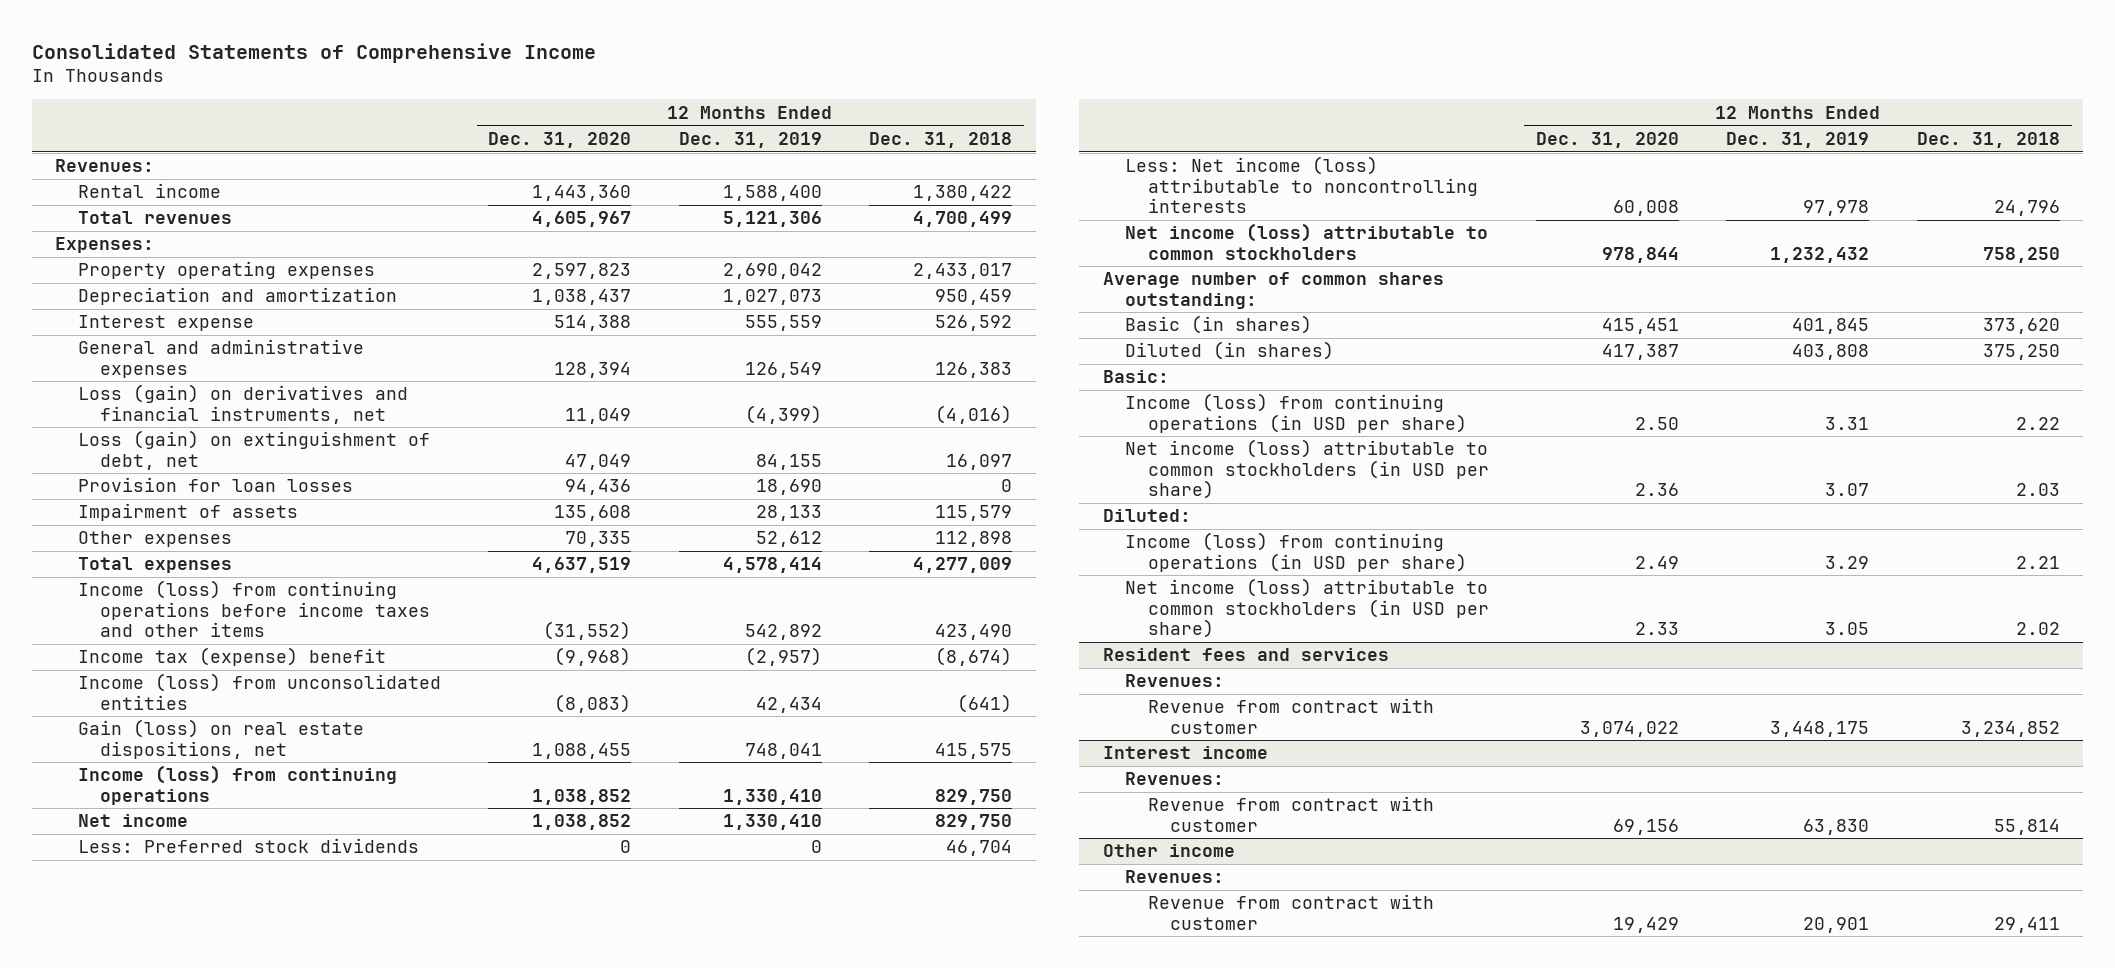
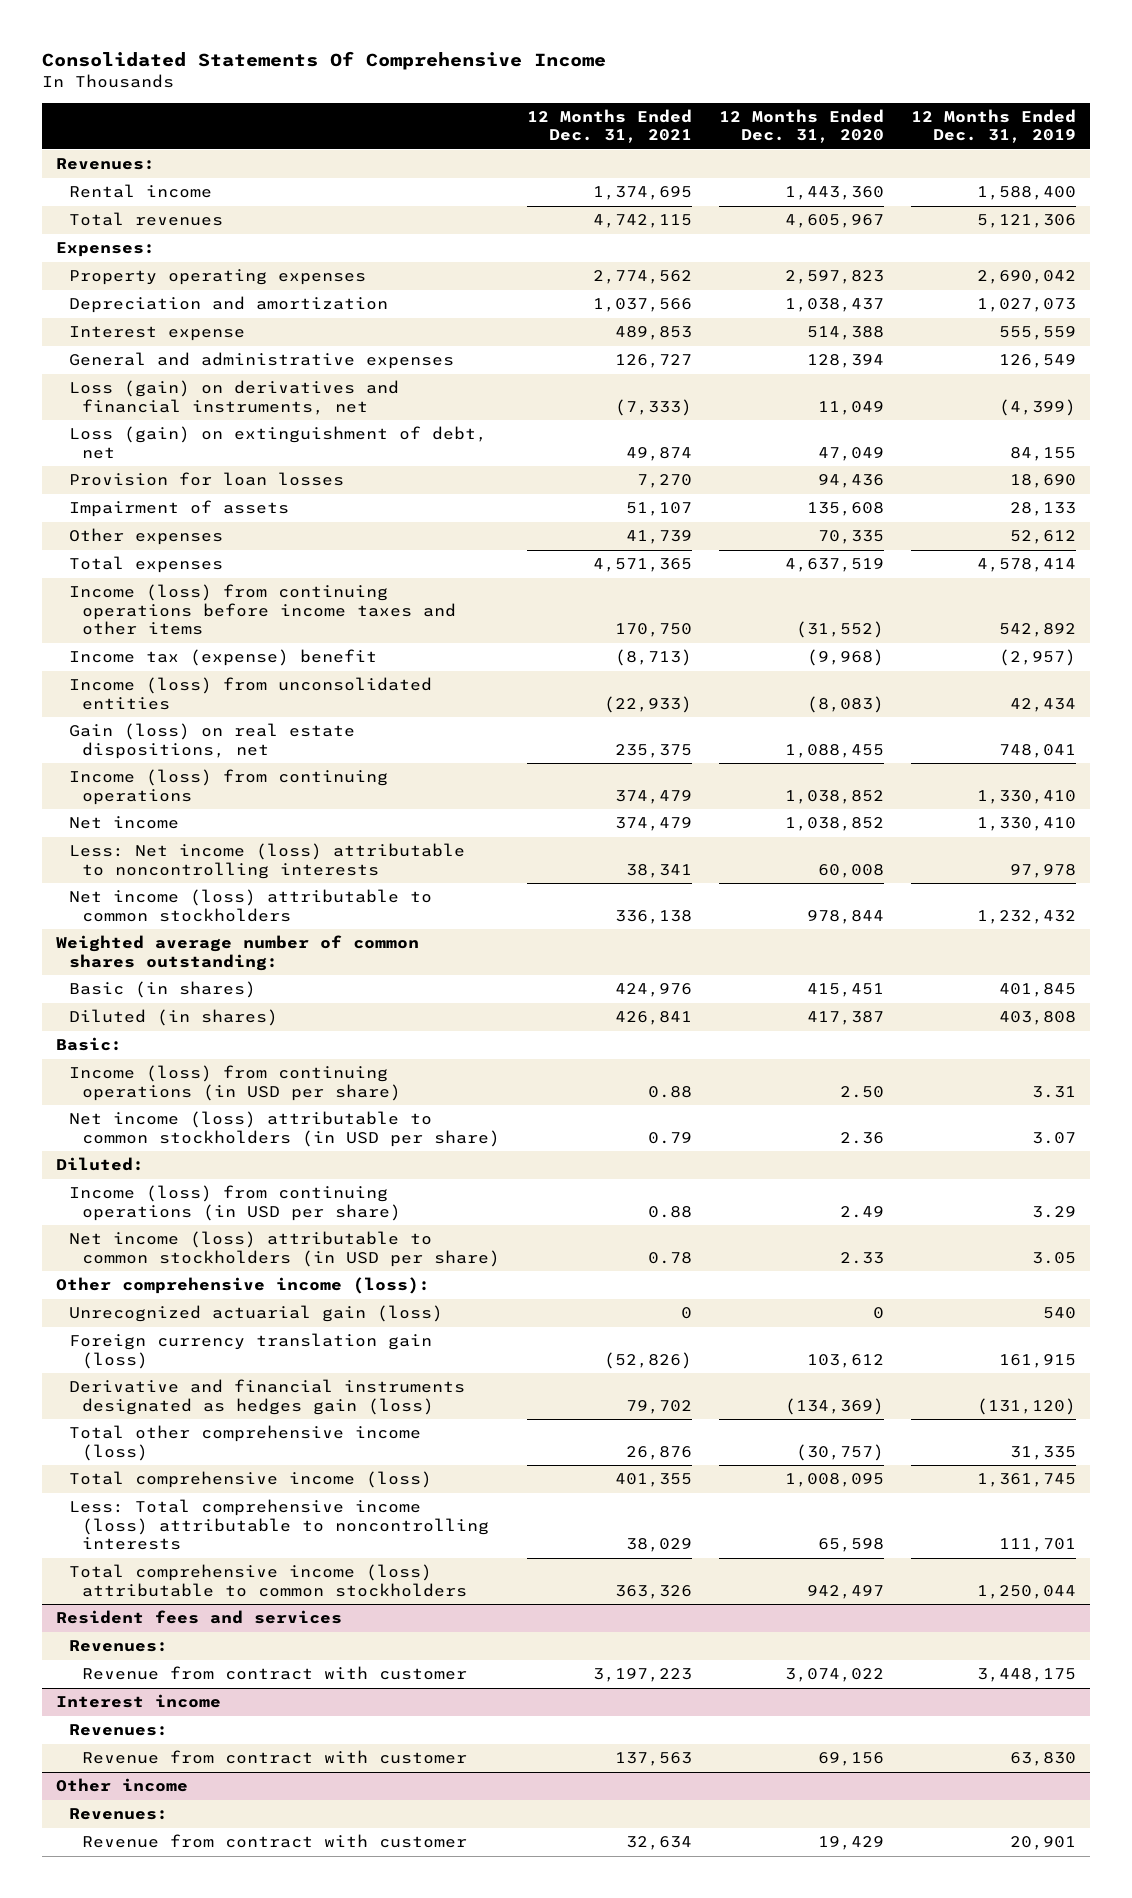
[31,42,596,63] Consolidated Statements of Comprehensive Income -> [42,51,607,71] Consolidated Statements Of Comprehensive Income
[869,131,1013,148] Dec. 31, 2018 -> none
none -> [526,108,692,144] 12 Months Ended Dec. 31, 2021
[77,838,419,854] Less: Preferred stock dividends -> none
[1102,272,1444,309] Average number of common shares outstanding: -> [55,935,419,971] Weighted average number of common shares outstanding:
none -> [55,1277,430,1295] Other comprehensive income (loss):
none -> [68,1305,443,1323] Unrecognized actuarial gain (loss)
none -> [68,1333,432,1369] Foreign currency translation gain (loss)
none -> [68,1379,465,1415] Derivative and financial instruments designated as hedges gain (loss)
none -> [68,1425,421,1461] Total other comprehensive income (loss)
none -> [68,1471,432,1489] Total comprehensive income (loss)
none -> [68,1499,489,1551] Less: Total comprehensive income (loss) attributable to noncontrolling interests
none -> [68,1564,467,1597] Total comprehensive income (loss) attributable to common stockholders

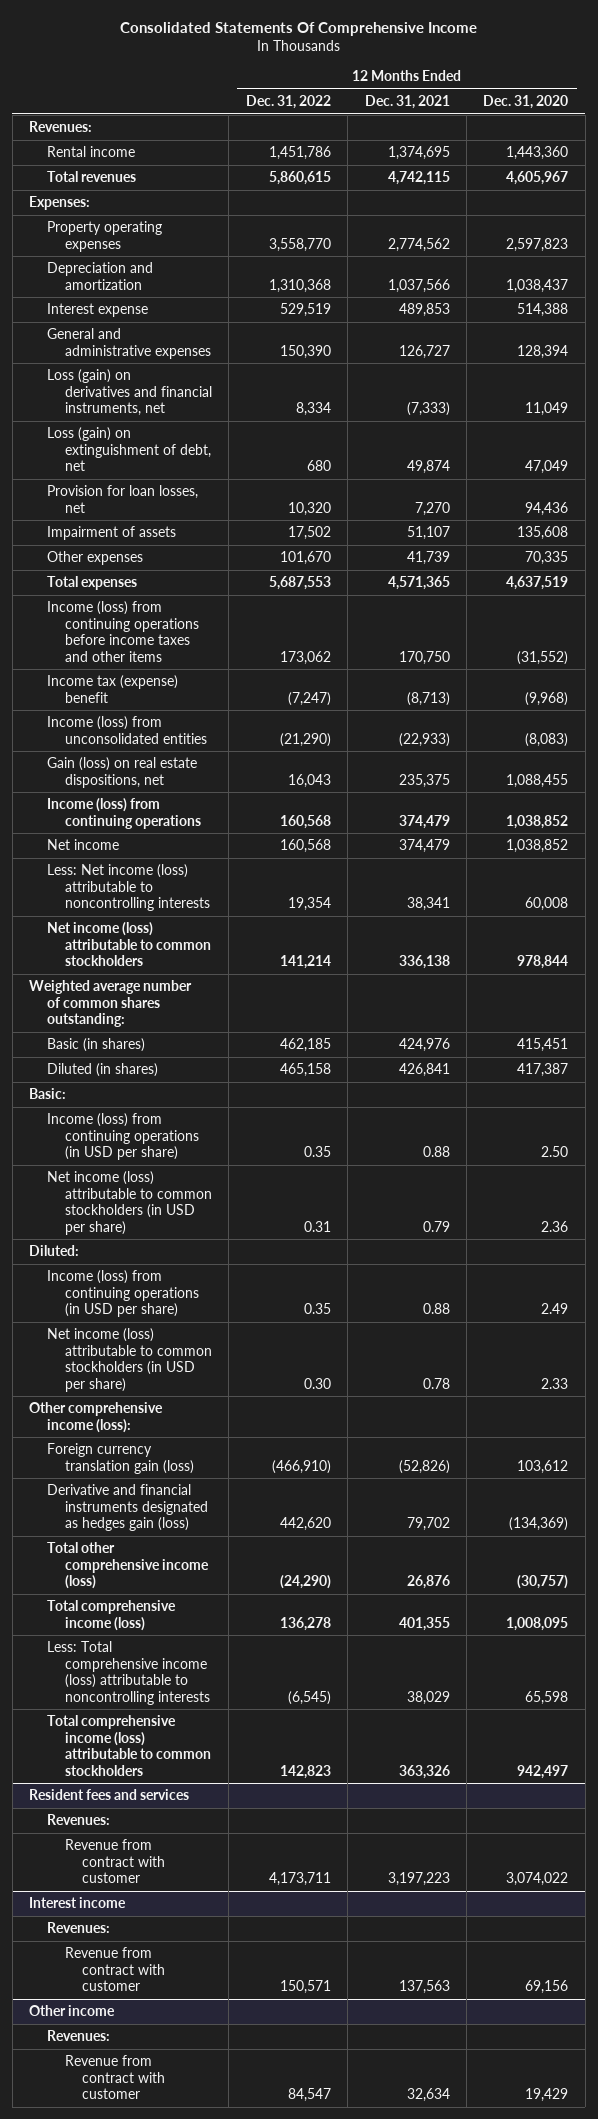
[910,108,1076,144] 12 Months Ended Dec. 31, 2019 -> none
none -> [245,95,331,110] Dec. 31, 2022
[68,472,344,487] Provision for loan losses -> [46,485,198,513] Provision for loan losses, net
[68,1305,443,1323] Unrecognized actuarial gain (loss) -> none

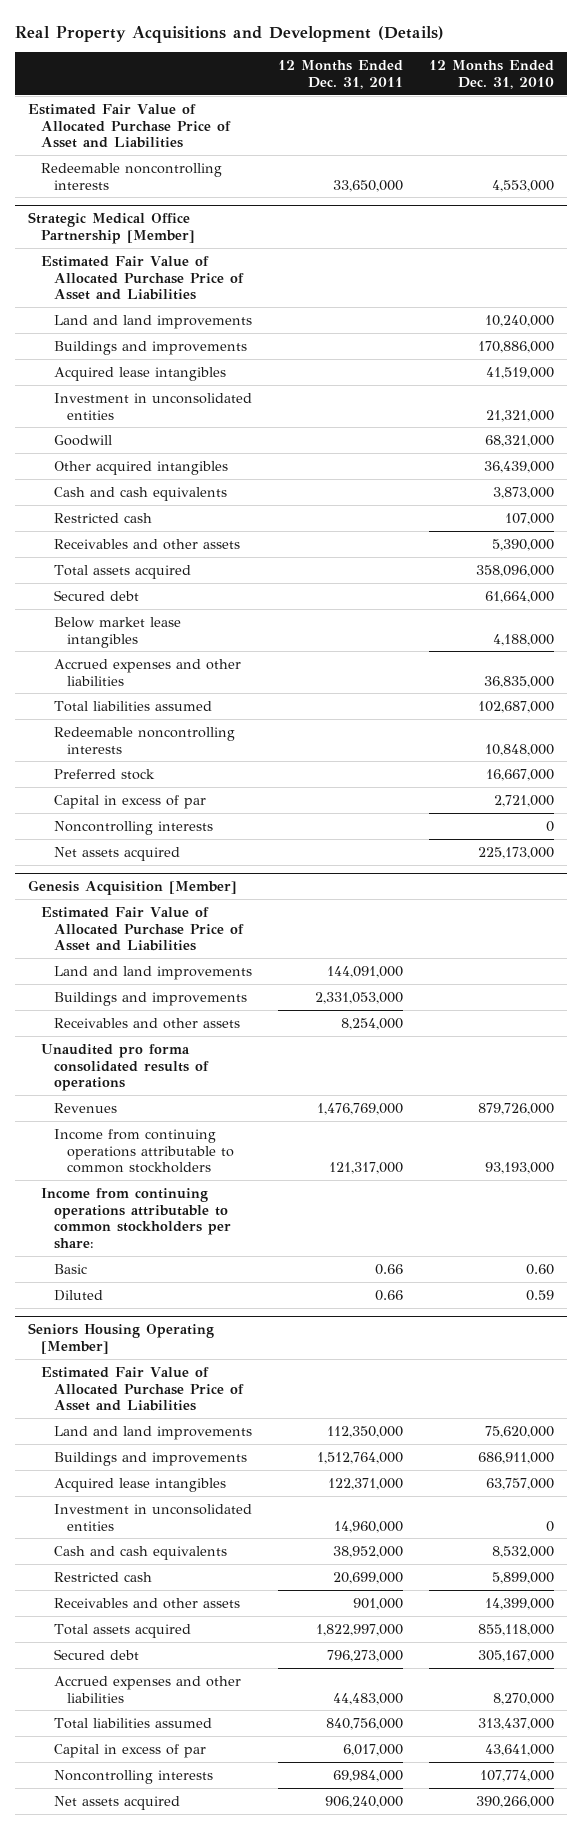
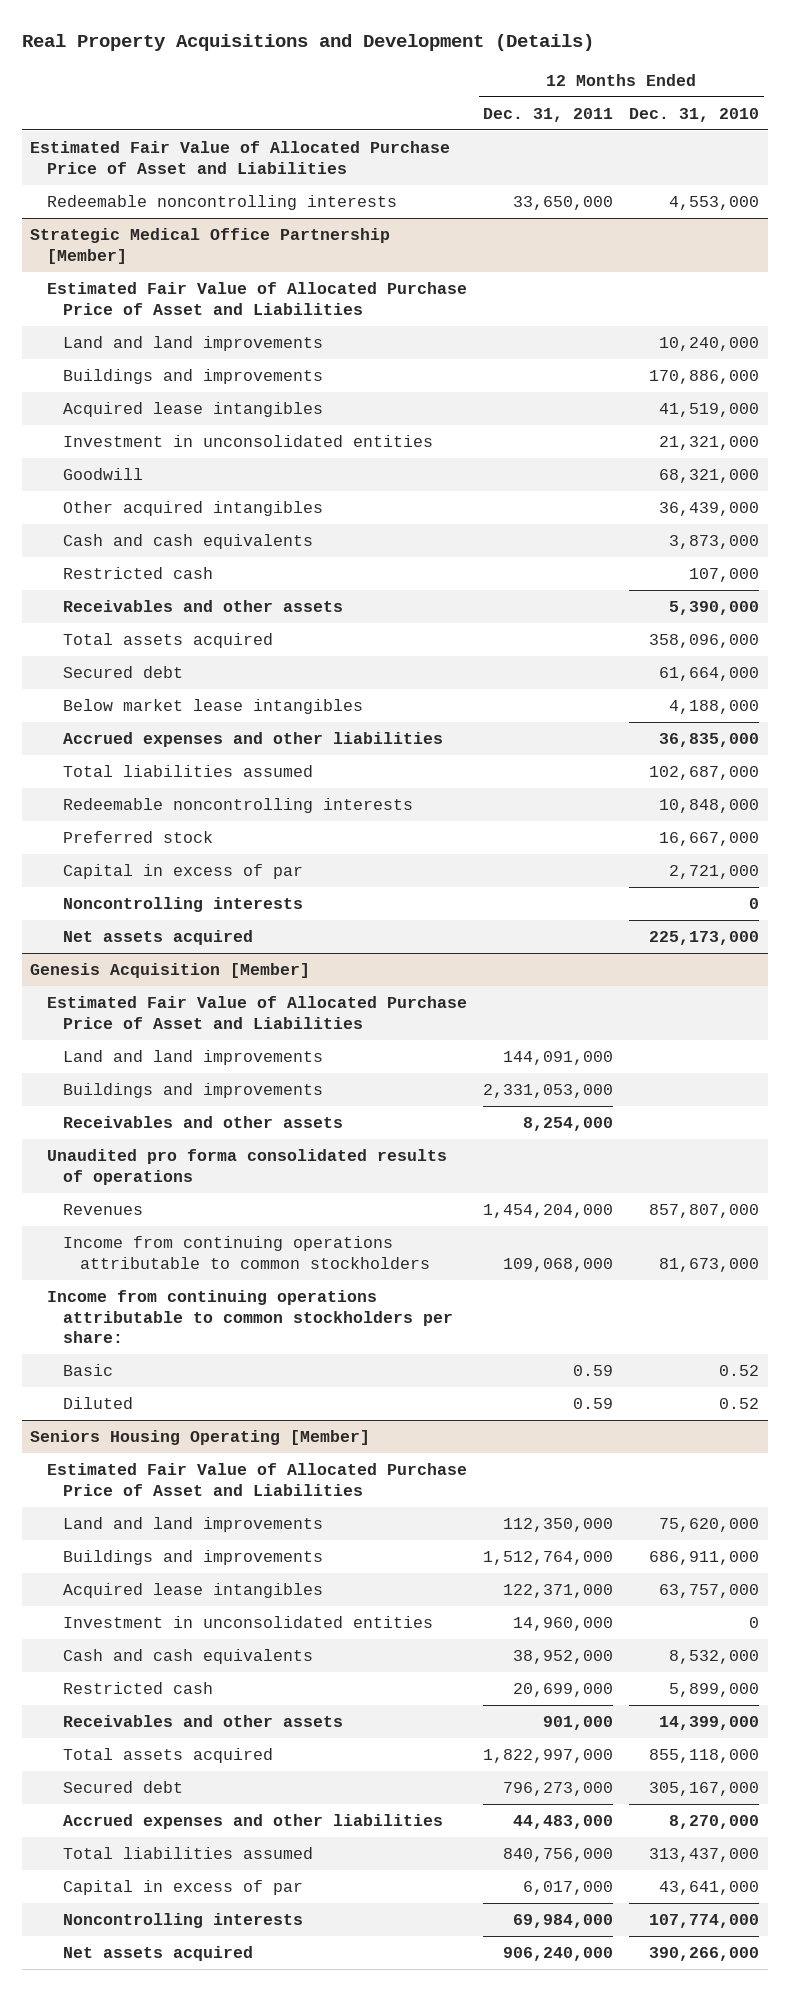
[317,1102,404,1115] 1,476,769,000 -> [483,1203,614,1218] 1,454,204,000
[478,1102,555,1115] 879,726,000 -> [649,1203,760,1218] 857,807,000
[329,1162,404,1175] 121,317,000 -> [503,1257,614,1272] 109,068,000
[485,1162,555,1175] 93,193,000 -> [659,1257,760,1272] 81,673,000
[375,1263,404,1275] 0.66 -> [573,1364,614,1376] 0.59
[526,1263,555,1275] 0.60 -> [719,1364,760,1376] 0.52
[375,1289,404,1301] 0.66 -> [573,1397,614,1409] 0.59
[526,1289,555,1301] 0.59 -> [719,1397,760,1409] 0.52

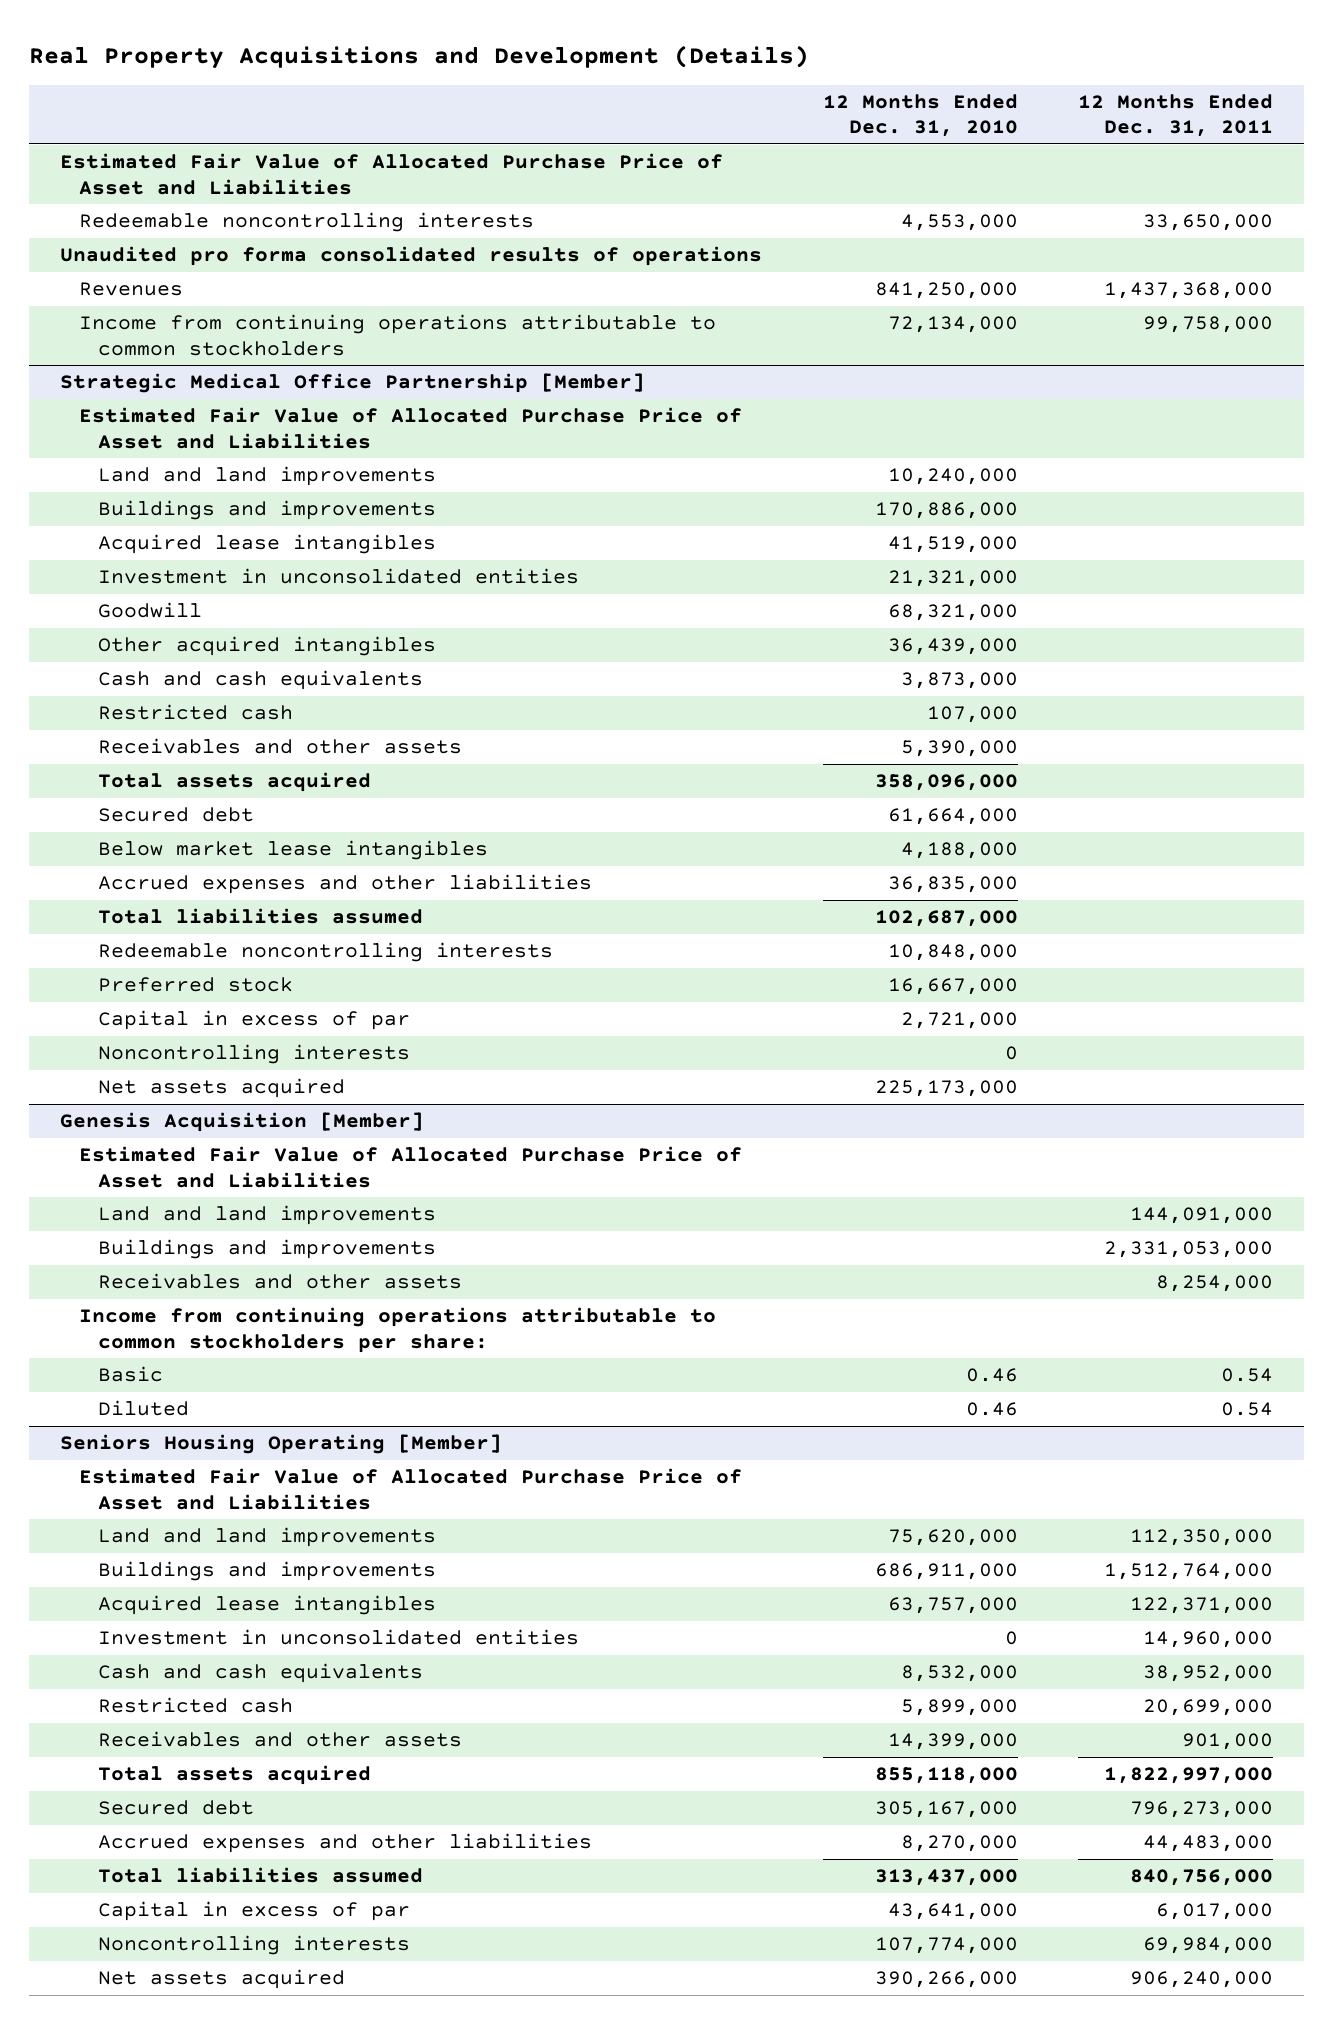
none -> [59,246,762,267] Unaudited pro forma consolidated results of operations
none -> [78,282,183,297] Revenues
none -> [78,314,716,356] Income from continuing operations attributable to common stockholders
[46,1148,447,1185] Unaudited pro forma consolidated results of operations -> none
[63,1203,144,1215] Revenues -> none
[63,1235,430,1269] Income from continuing operations attributable to common stockholders -> none
[573,1364,614,1376] 0.59 -> [1221,1368,1274,1383] 0.54
[719,1364,760,1376] 0.52 -> [965,1368,1018,1383] 0.46
[573,1397,614,1409] 0.59 -> [1221,1402,1274,1417] 0.54
[719,1397,760,1409] 0.52 -> [965,1402,1018,1417] 0.46

